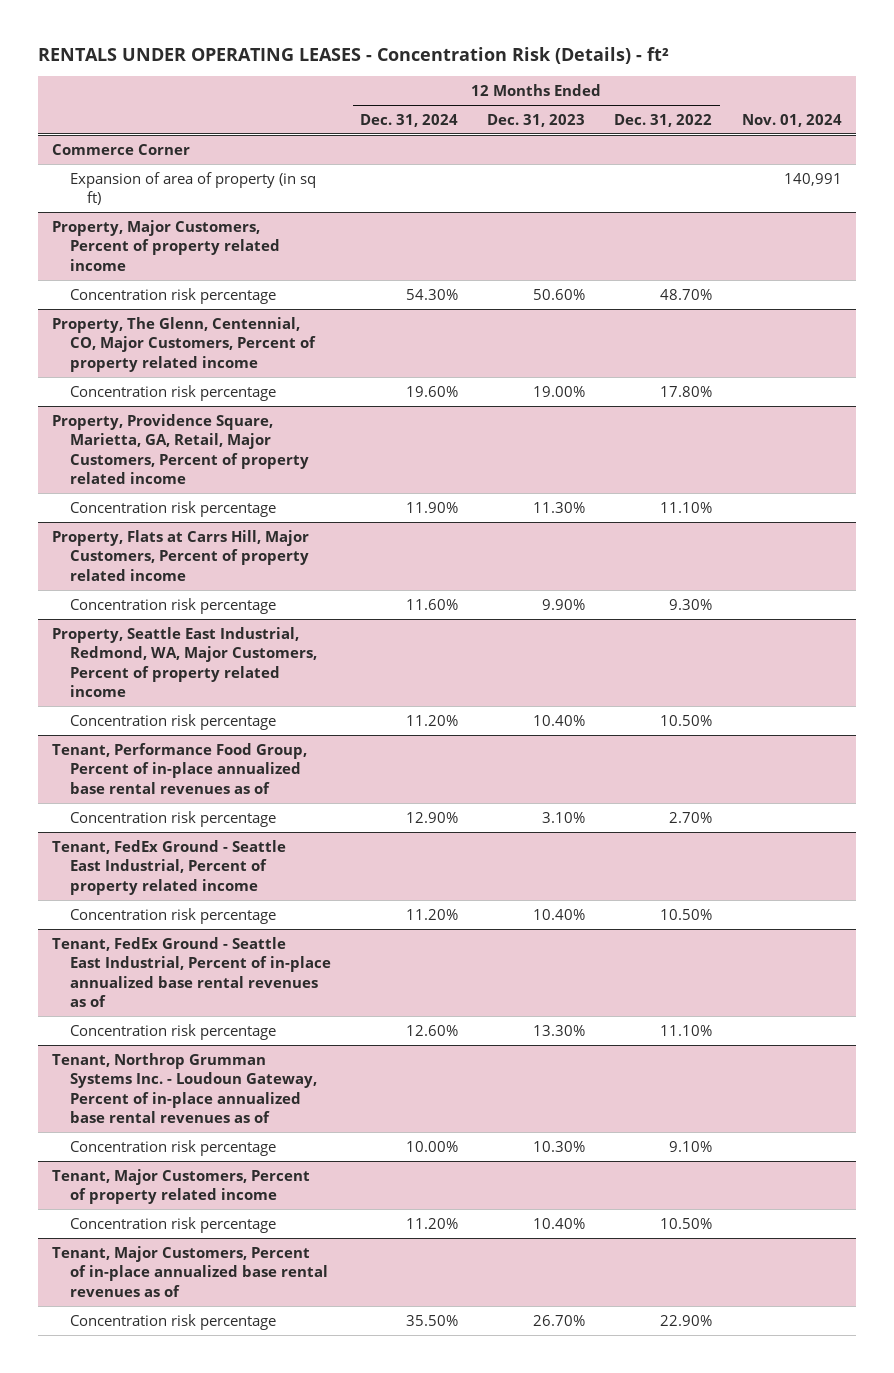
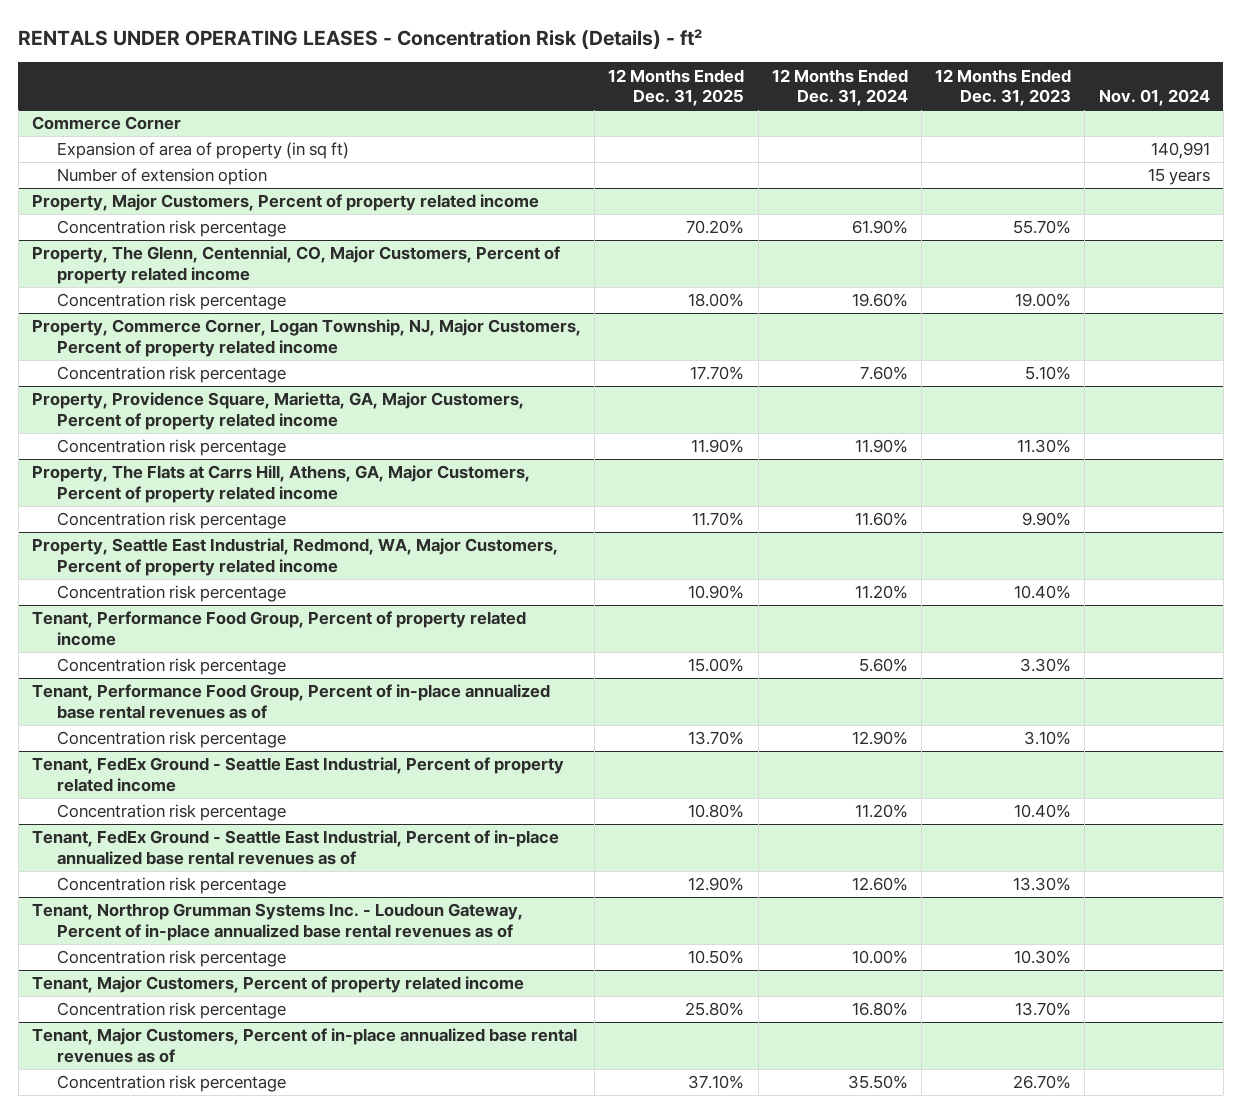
[614,113,713,127] Dec. 31, 2022 -> none
none -> [608,68,745,106] 12 Months Ended Dec. 31, 2025
none -> [57,168,268,186] Number of extension option
[405,288,458,300] 54.30% -> [851,220,908,235] 61.90%
[533,288,586,300] 50.60% -> [1013,220,1072,235] 55.70%
none -> [32,319,582,357] Property, Commerce Corner, Logan Township, NJ, Major Customers, Percent of property related income
none -> [57,366,287,384] Concentration risk percentage
[52,413,309,485] Property, Providence Square, Marietta, GA, Retail, Major Customers, Percent of property related income -> [32,392,525,430] Property, Providence Square, Marietta, GA, Major Customers, Percent of property related income
[52,529,310,581] Property, Flats at Carrs Hill, Major Customers, Percent of property related income -> [32,465,531,503] Property, The Flats at Carrs Hill, Athens, GA, Major Customers, Percent of property related income
none -> [32,611,527,646] Tenant, Performance Food Group, Percent of property related income
none -> [57,658,287,676] Concentration risk percentage
[405,1217,458,1229] 11.20% -> [851,1002,908,1017] 16.80%
[533,1217,586,1229] 10.40% -> [1015,1002,1072,1017] 13.70%

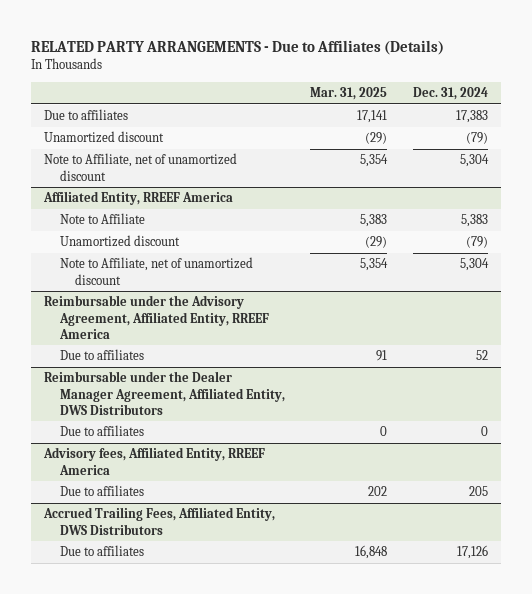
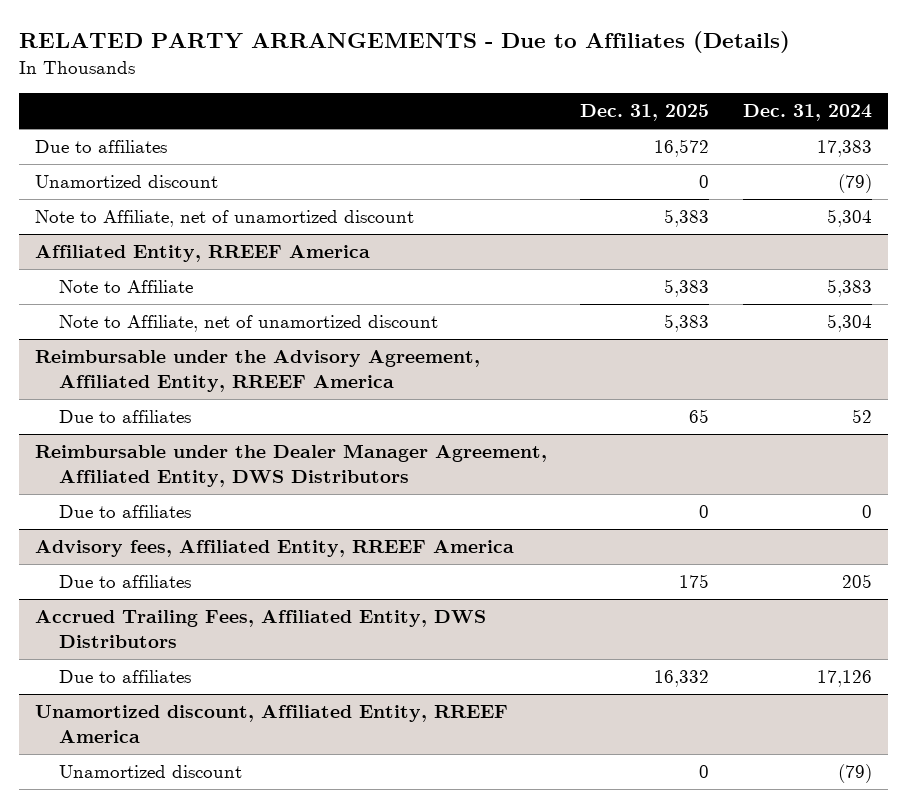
[310,87,388,101] Mar. 31, 2025 -> none
none -> [580,104,710,122] Dec. 31, 2025
[59,235,180,248] Unamortized discount -> none
none -> [35,705,509,743] Unamortized discount, Affiliated Entity, RREEF America
none -> [59,765,243,779] Unamortized discount

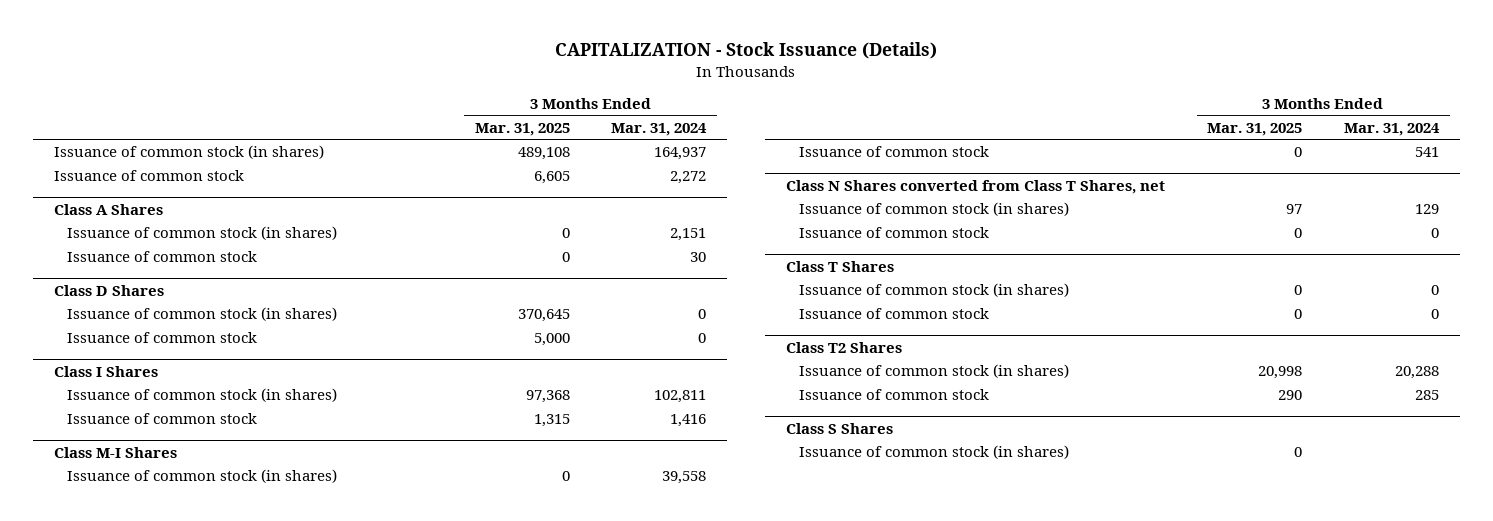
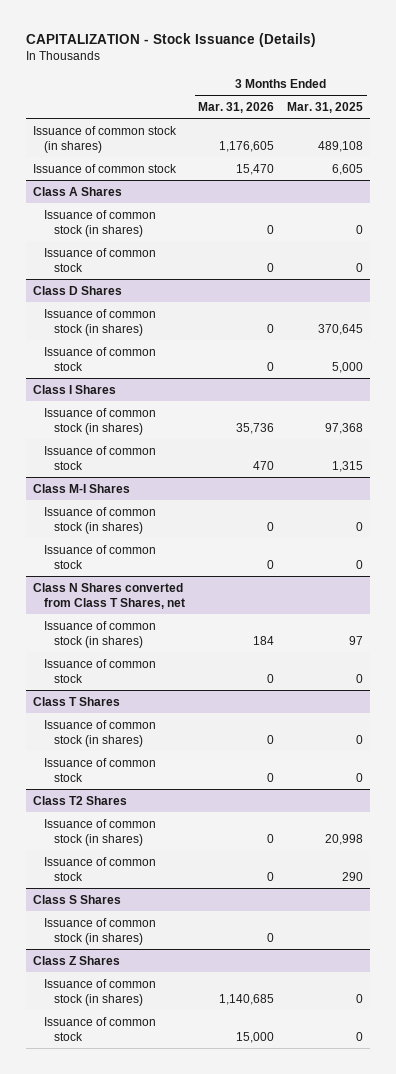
[611,122,708,136] Mar. 31, 2024 -> none
none -> [197,101,274,113] Mar. 31, 2026
none -> [43,917,156,945] Issuance of common stock (in shares)
none -> [32,955,120,965] Class Z Shares
none -> [43,1016,156,1041] Issuance of common stock

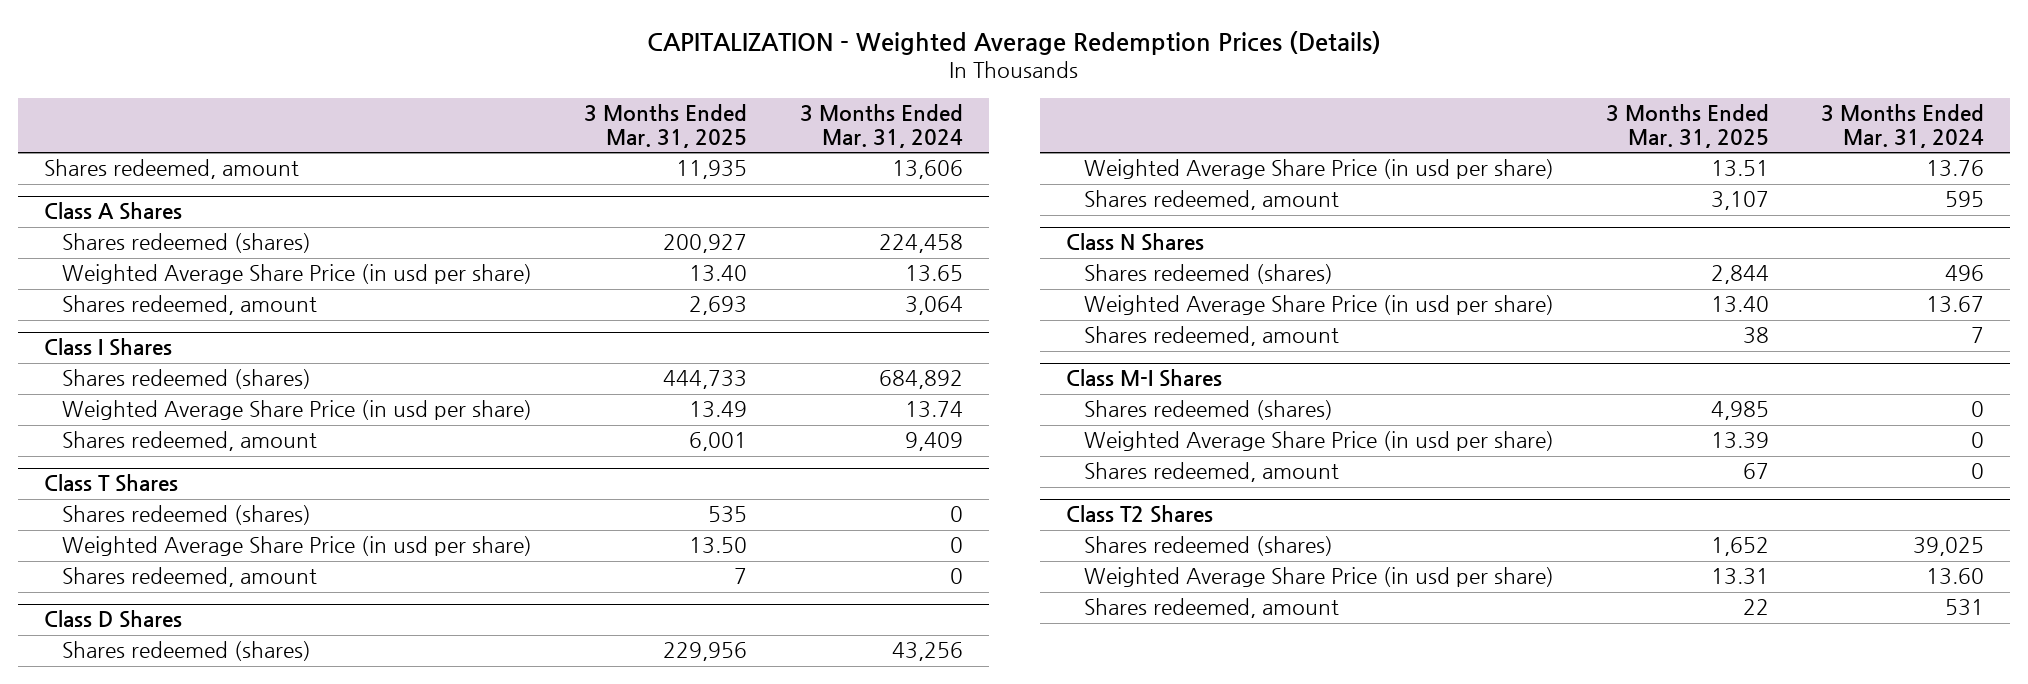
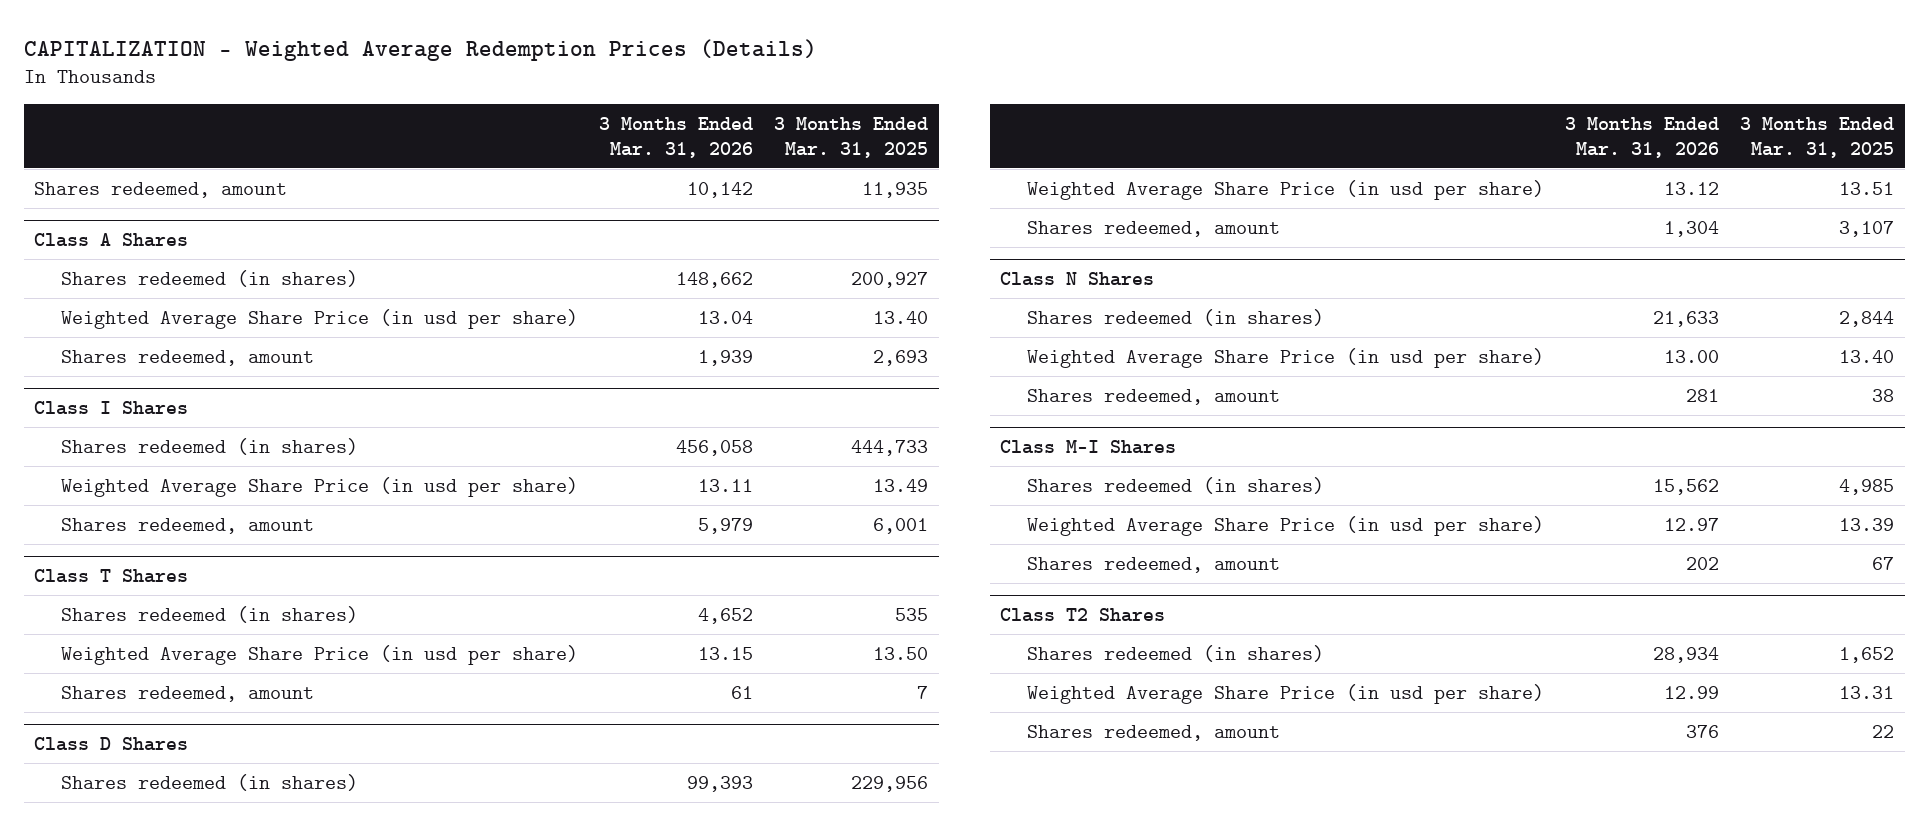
[799,103,963,149] 3 Months Ended Mar. 31, 2024 -> none
none -> [599,116,754,158] 3 Months Ended Mar. 31, 2026
[62,233,312,254] Shares redeemed (shares) -> [61,269,359,287] Shares redeemed (in shares)
[62,369,312,390] Shares redeemed (shares) -> [61,437,359,455] Shares redeemed (in shares)
[62,505,312,526] Shares redeemed (shares) -> [61,605,359,623] Shares redeemed (in shares)
[62,641,312,662] Shares redeemed (shares) -> [61,773,359,791] Shares redeemed (in shares)
[1083,264,1333,285] Shares redeemed (shares) -> [1026,308,1324,326] Shares redeemed (in shares)
[1083,400,1333,421] Shares redeemed (shares) -> [1026,476,1324,494] Shares redeemed (in shares)
[1083,536,1333,557] Shares redeemed (shares) -> [1026,644,1324,662] Shares redeemed (in shares)

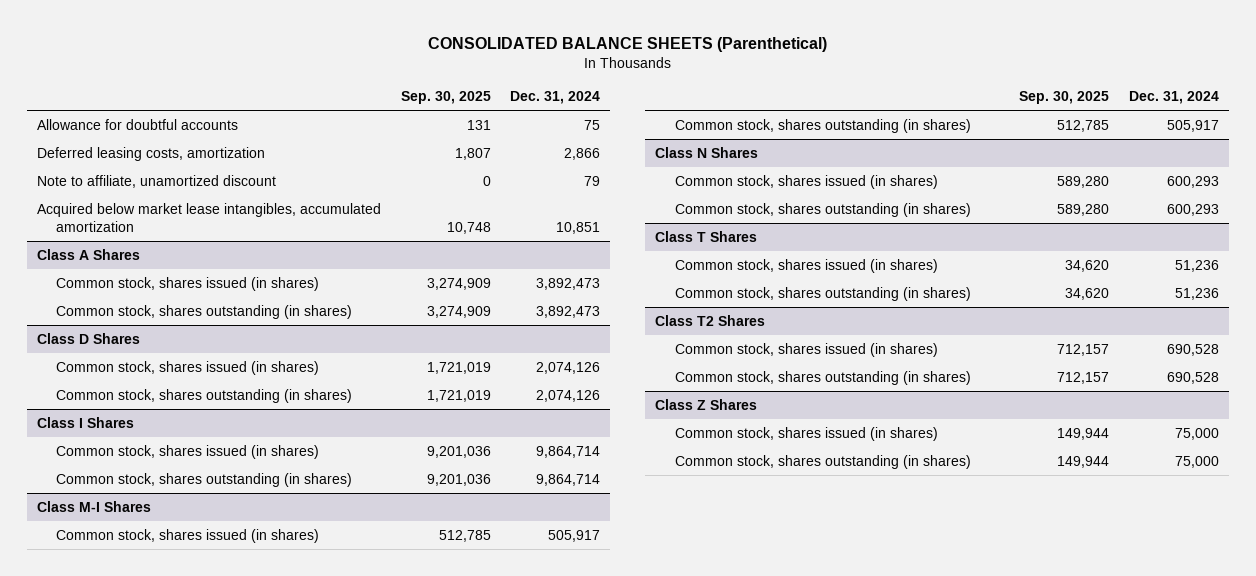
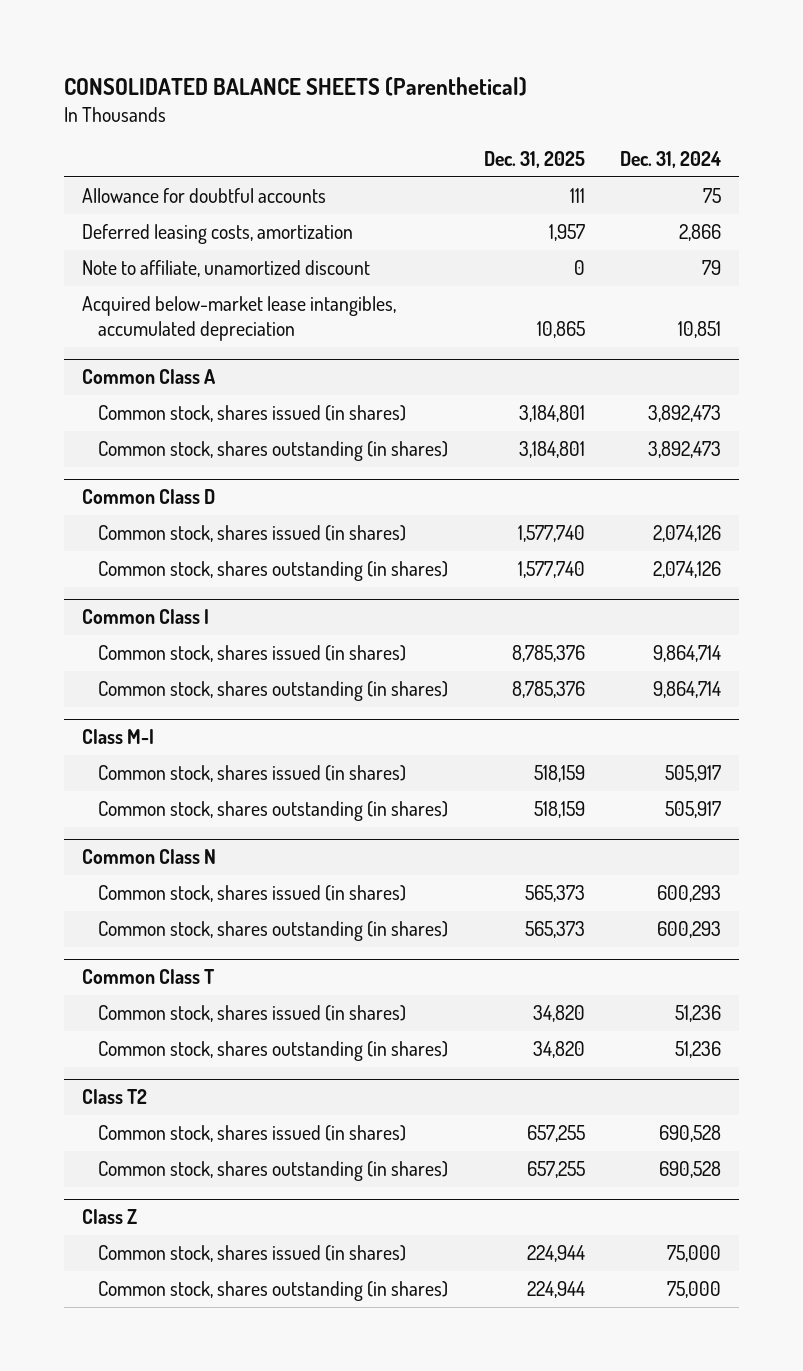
[400,91,491,105] Sep. 30, 2025 -> none
none -> [483,151,585,169] Dec. 31, 2025
[36,203,381,232] Acquired below market lease intangibles, accumulated amortization -> [81,296,396,341] Acquired below-market lease intangibles, accumulated depreciation
[36,249,140,261] Class A Shares -> [81,369,216,385] Common Class A
[36,333,140,345] Class D Shares -> [81,489,215,505] Common Class D
[36,417,134,429] Class I Shares -> [81,609,209,625] Common Class I
[36,501,151,513] Class M-I Shares -> [81,729,154,745] Class M-I
[655,147,759,159] Class N Shares -> [81,849,216,865] Common Class N
[655,231,758,243] Class T Shares -> [81,969,215,985] Common Class T
[655,315,766,327] Class T2 Shares -> [81,1089,147,1105] Class T2
[655,399,758,411] Class Z Shares -> [81,1209,137,1225] Class Z

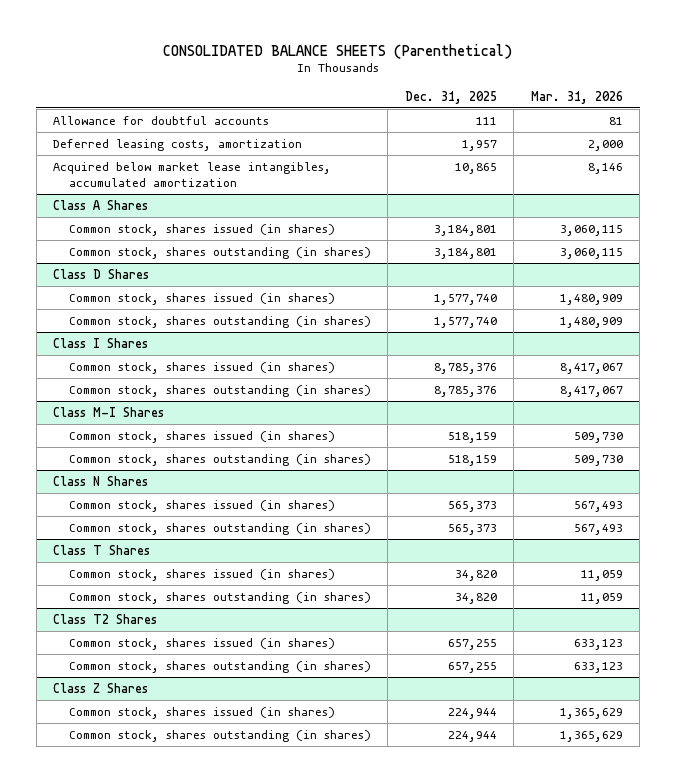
[620,151,722,169] Dec. 31, 2024 -> none
none -> [530,90,623,104] Mar. 31, 2026
[81,260,370,278] Note to affiliate, unamortized discount -> none
[81,296,396,341] Acquired below-market lease intangibles, accumulated depreciation -> [53,161,332,187] Acquired below market lease intangibles, accumulated amortization
[81,369,216,385] Common Class A -> [53,199,149,210] Class A Shares
[81,489,215,505] Common Class D -> [53,268,150,279] Class D Shares
[81,609,209,625] Common Class I -> [53,337,149,348] Class I Shares
[81,729,154,745] Class M-I -> [53,406,165,417] Class M-I Shares
[81,849,216,865] Common Class N -> [53,475,149,486] Class N Shares
[81,969,215,985] Common Class T -> [53,544,151,555] Class T Shares
[81,1089,147,1105] Class T2 -> [53,613,158,624] Class T2 Shares
[81,1209,137,1225] Class Z -> [53,682,149,693] Class Z Shares

